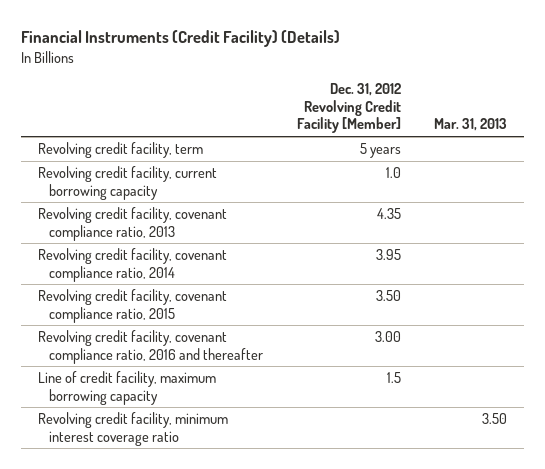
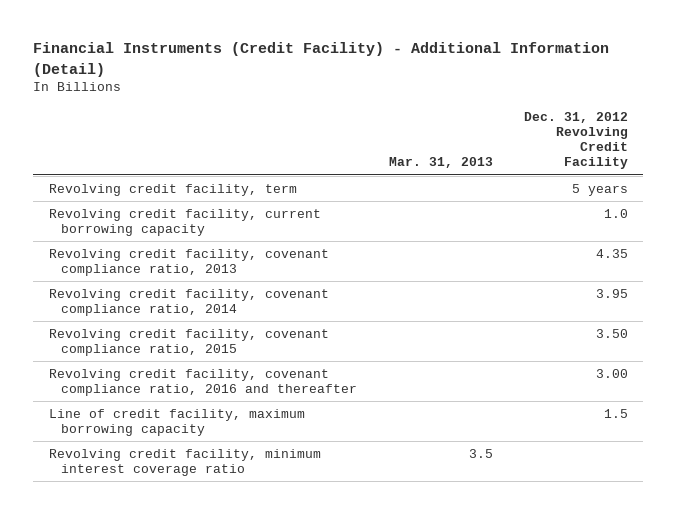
[21,30,341,48] Financial Instruments (Credit Facility) (Details) -> [33,42,610,77] Financial Instruments (Credit Facility) - Additional Information (Detail)
[296,83,401,134] Dec. 31, 2012 Revolving Credit Facility [Member] -> none
none -> [523,111,628,170] Dec. 31, 2012 Revolving Credit Facility
[482,413,508,425] 3.50 -> [468,448,493,458] 3.5

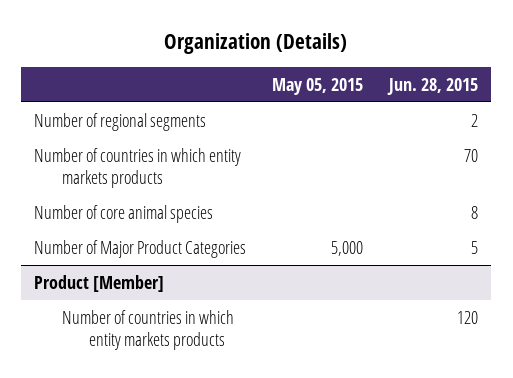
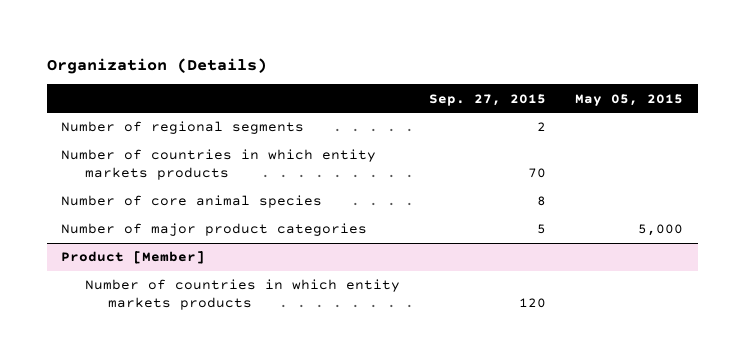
[387,77,479,95] Jun. 28, 2015 -> none
none -> [429,93,547,106] Sep. 27, 2015
[34,239,247,258] Number of Major Product Categories -> [61,223,368,237] Number of major product categories

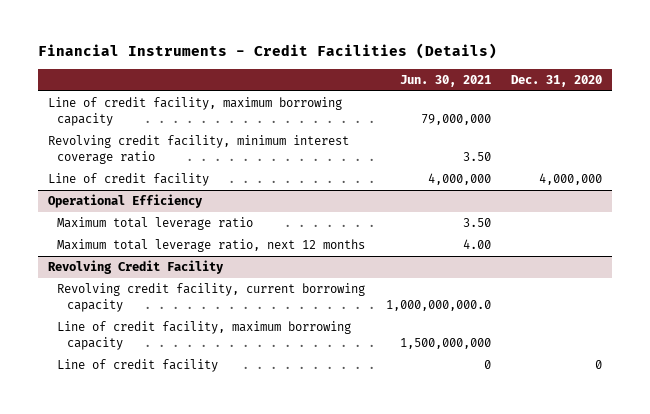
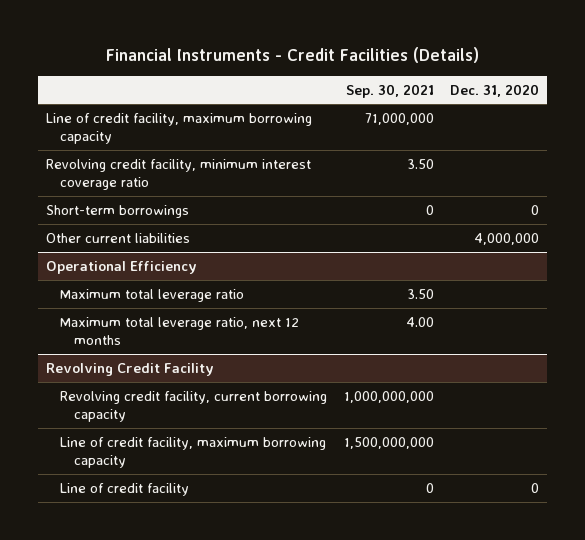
[399,75,491,88] Jun. 30, 2021 -> none
none -> [345,83,434,98] Sep. 30, 2021
[47,173,209,187] Line of credit facility -> none
none -> [46,204,190,218] Short-term borrowings
none -> [46,232,191,243] Other current liabilities

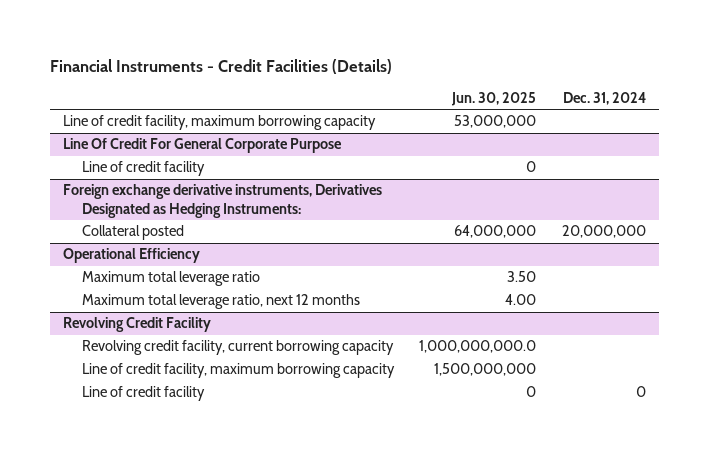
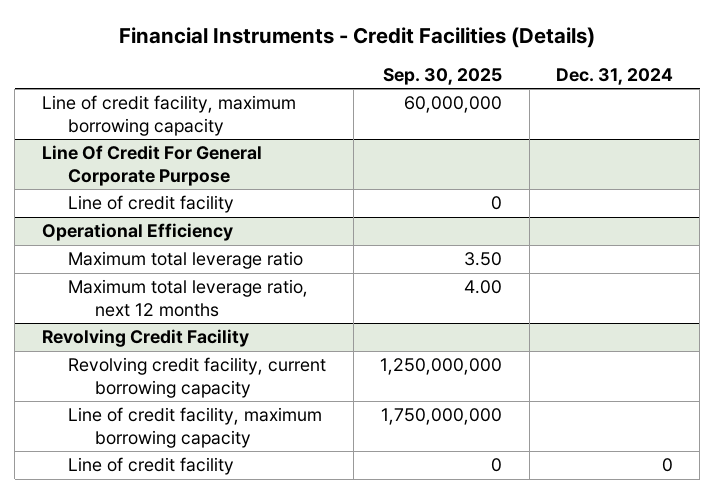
[451,92,537,107] Jun. 30, 2025 -> none
none -> [383,68,503,86] Sep. 30, 2025
[62,184,382,218] Foreign exchange derivative instruments, Derivatives Designated as Hedging Instruments: -> none
[81,225,184,241] Collateral posted -> none

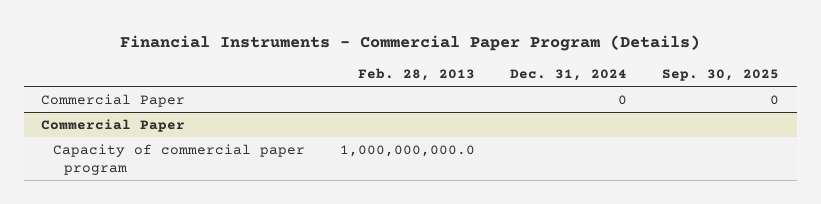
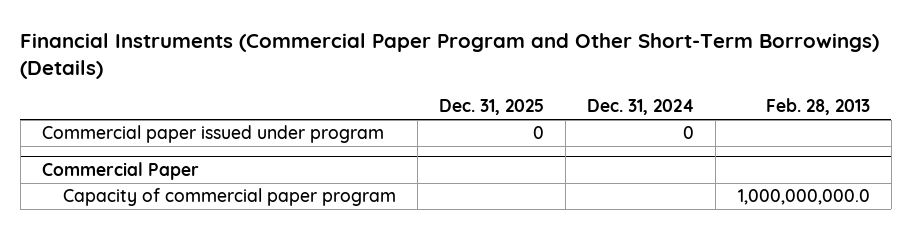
[120,34,701,51] Financial Instruments - Commercial Paper Program (Details) -> [20,32,880,80] Financial Instruments (Commercial Paper Program and Other Short-Term Borrowings) (Details)
[662,68,780,81] Sep. 30, 2025 -> none
none -> [438,99,544,116] Dec. 31, 2025
[41,93,186,107] Commercial Paper -> [41,125,384,144] Commercial paper issued under program

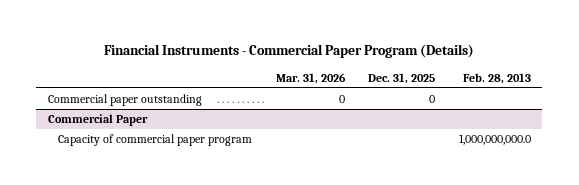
[20,32,880,80] Financial Instruments (Commercial Paper Program and Other Short-Term Borrowings) (Details) -> [104,44,475,59] Financial Instruments - Commercial Paper Program (Details)
[587,99,695,116] Dec. 31, 2024 -> none
none -> [275,72,346,84] Mar. 31, 2026
[41,125,384,144] Commercial paper issued under program -> [48,94,203,107] Commercial paper outstanding

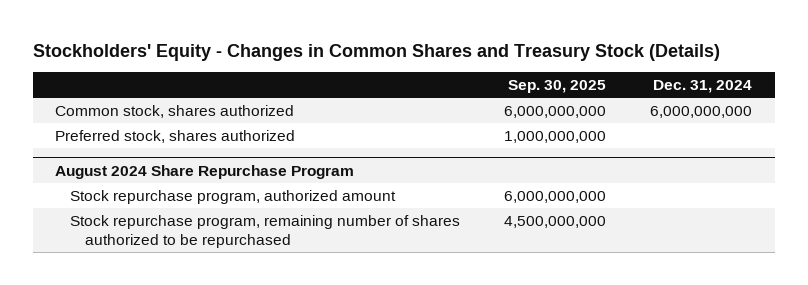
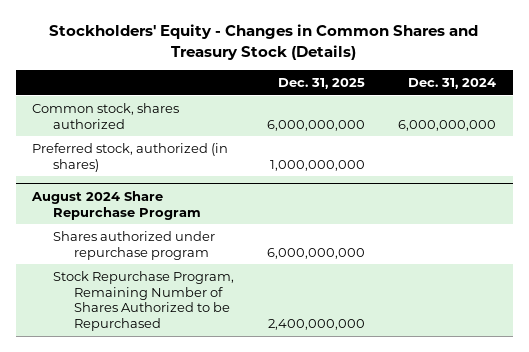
[508,80,607,94] Sep. 30, 2025 -> none
none -> [278,77,366,89] Dec. 31, 2025
[55,129,296,143] Preferred stock, shares authorized -> [32,142,229,172] Preferred stock, authorized (in shares)
[69,189,396,204] Stock repurchase program, authorized amount -> [53,230,216,260] Shares authorized under repurchase program
[69,214,460,249] Stock repurchase program, remaining number of shares authorized to be repurchased -> [53,270,235,332] Stock Repurchase Program, Remaining Number of Shares Authorized to be Repurchased

